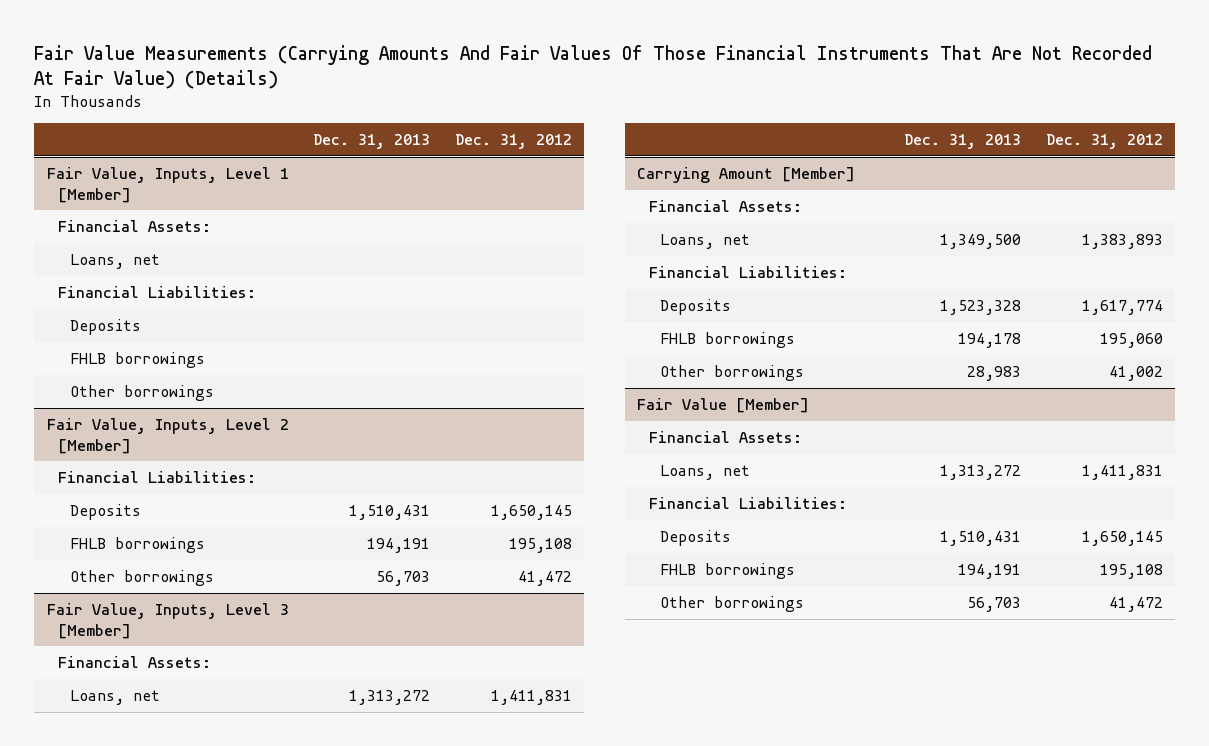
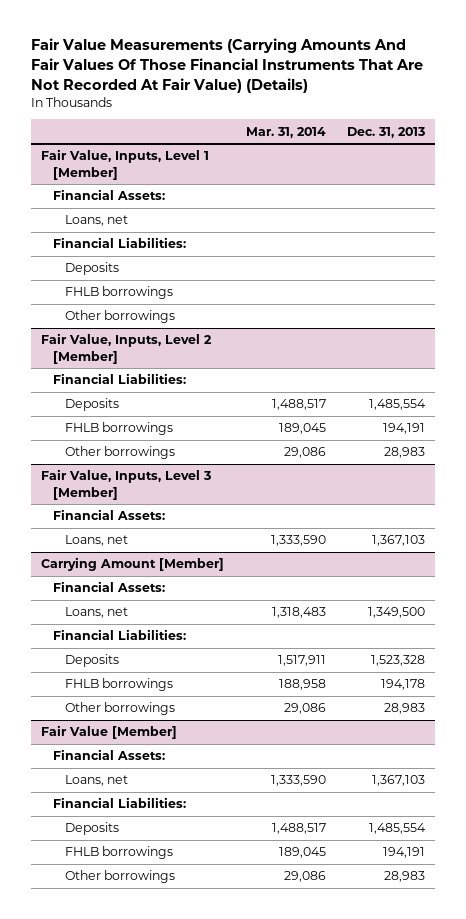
[455,133,573,149] Dec. 31, 2012 -> none
none -> [245,126,326,138] Mar. 31, 2014
[349,504,431,520] 1,510,431 -> [368,399,426,411] 1,485,554
[376,570,431,586] 56,703 -> [383,447,425,459] 28,983
[349,689,431,705] 1,313,272 -> [371,535,425,547] 1,367,103
[939,464,1021,480] 1,313,272 -> [371,775,425,787] 1,367,103
[939,530,1021,546] 1,510,431 -> [368,823,426,835] 1,485,554
[966,596,1021,612] 56,703 -> [383,871,425,883] 28,983

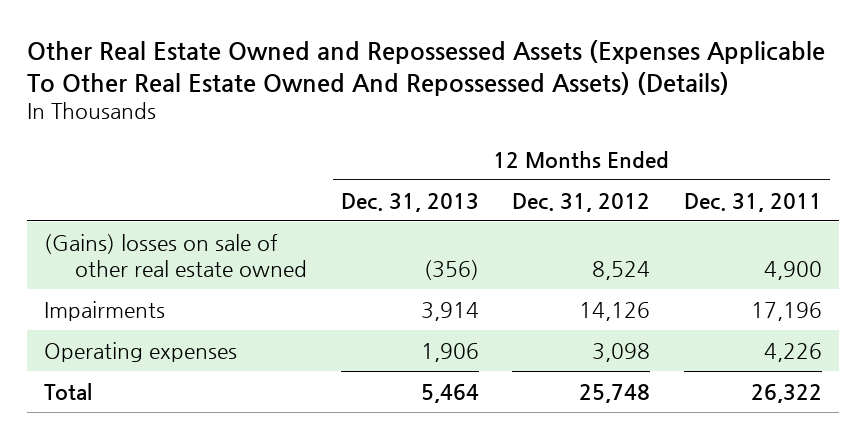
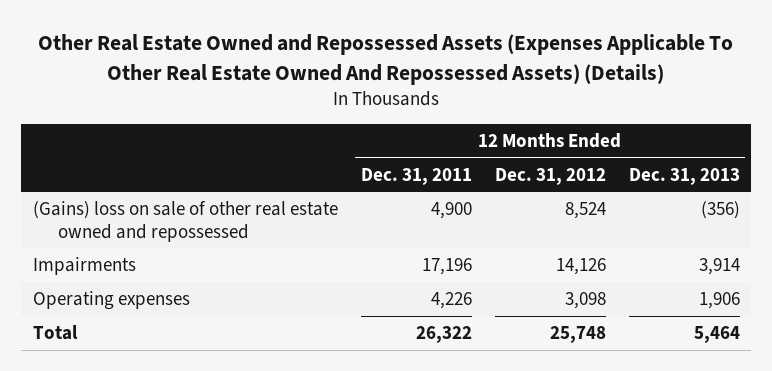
[43,233,308,277] (Gains) losses on sale of other real estate owned -> [32,200,338,242] (Gains) loss on sale of other real estate owned and repossessed

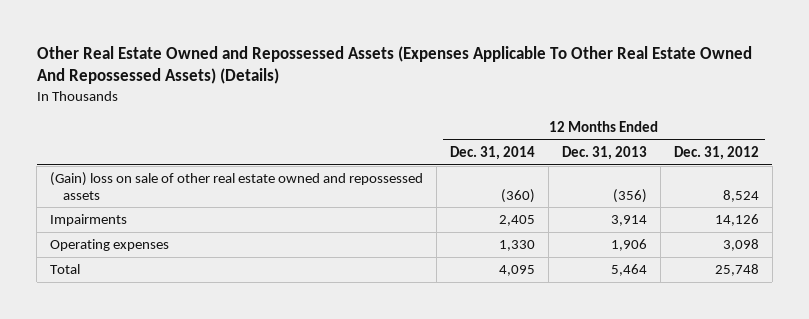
[360,167,472,185] Dec. 31, 2011 -> none
none -> [449,145,535,160] Dec. 31, 2014
[32,200,338,242] (Gains) loss on sale of other real estate owned and repossessed -> [50,172,424,200] (Gain) loss on sale of other real estate owned and repossessed assets

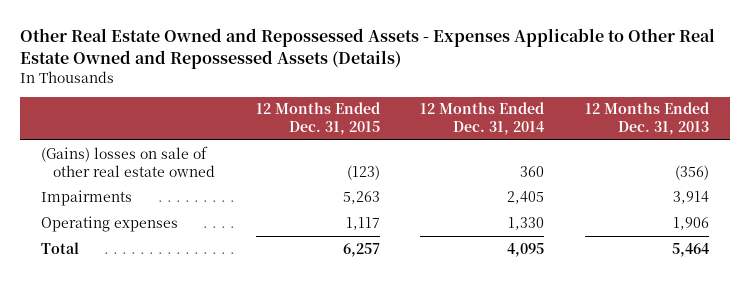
[36,45,752,85] Other Real Estate Owned and Repossessed Assets (Expenses Applicable To Other Real Estate Owned And Repossessed Assets) (Details) -> [20,28,716,69] Other Real Estate Owned and Repossessed Assets - Expenses Applicable to Other Real Estate Owned and Repossessed Assets (Details)
[673,145,759,160] Dec. 31, 2012 -> none
none -> [255,102,380,136] 12 Months Ended Dec. 31, 2015
[50,172,424,200] (Gain) loss on sale of other real estate owned and repossessed assets -> [40,145,215,177] (Gains) losses on sale of other real estate owned
[500,188,535,203] (360) -> [520,165,545,177] 360

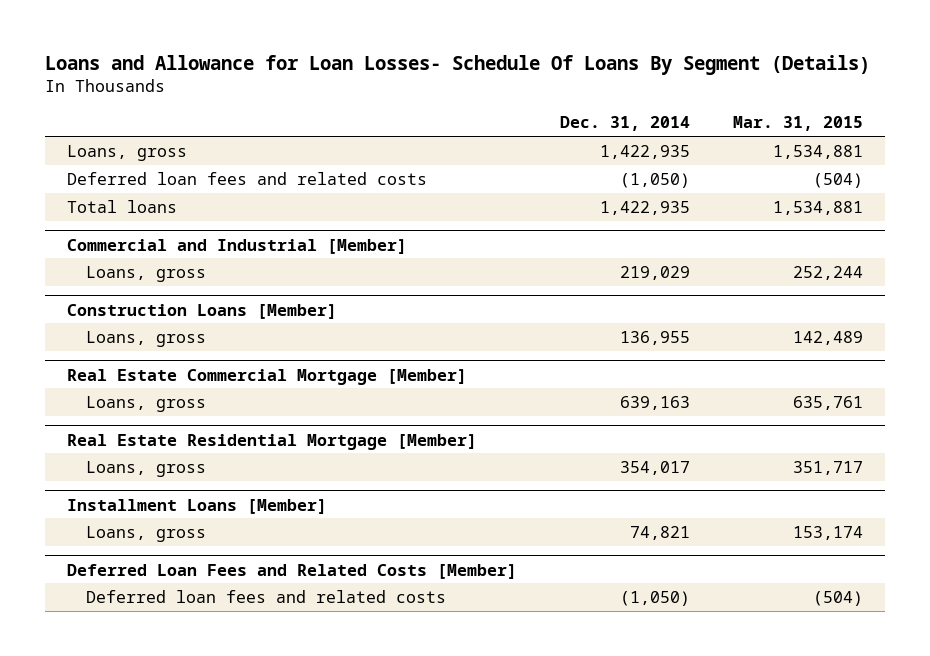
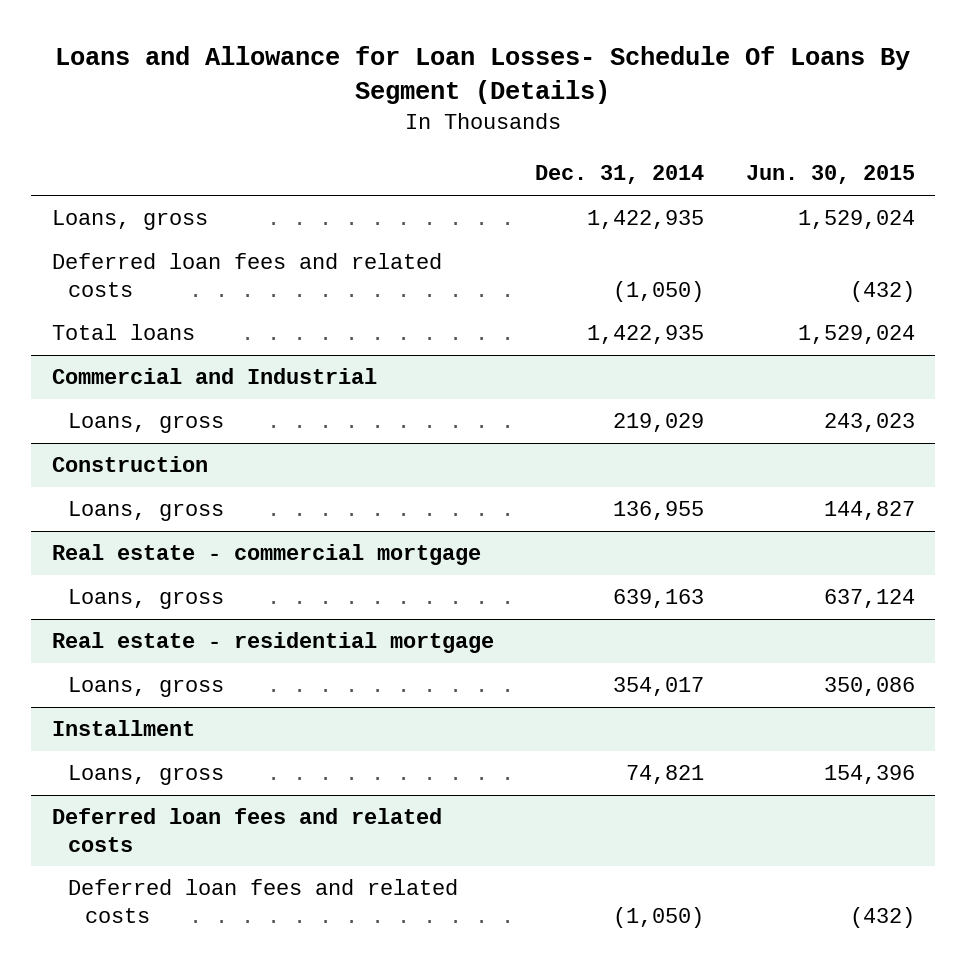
[733,116,864,132] Mar. 31, 2015 -> none
none -> [745,165,915,185] Jun. 30, 2015
[66,238,407,254] Commercial and Industrial [Member] -> [51,368,377,385] Commercial and Industrial
[66,303,337,319] Construction Loans [Member] -> [51,456,208,473] Construction
[66,368,467,385] Real Estate Commercial Mortgage [Member] -> [51,544,481,566] Real estate - commercial mortgage
[66,433,477,450] Real Estate Residential Mortgage [Member] -> [51,632,494,654] Real estate - residential mortgage
[66,498,327,514] Installment Loans [Member] -> [51,720,195,737] Installment
[66,563,517,579] Deferred Loan Fees and Related Costs [Member] -> [51,808,442,852] Deferred loan fees and related costs

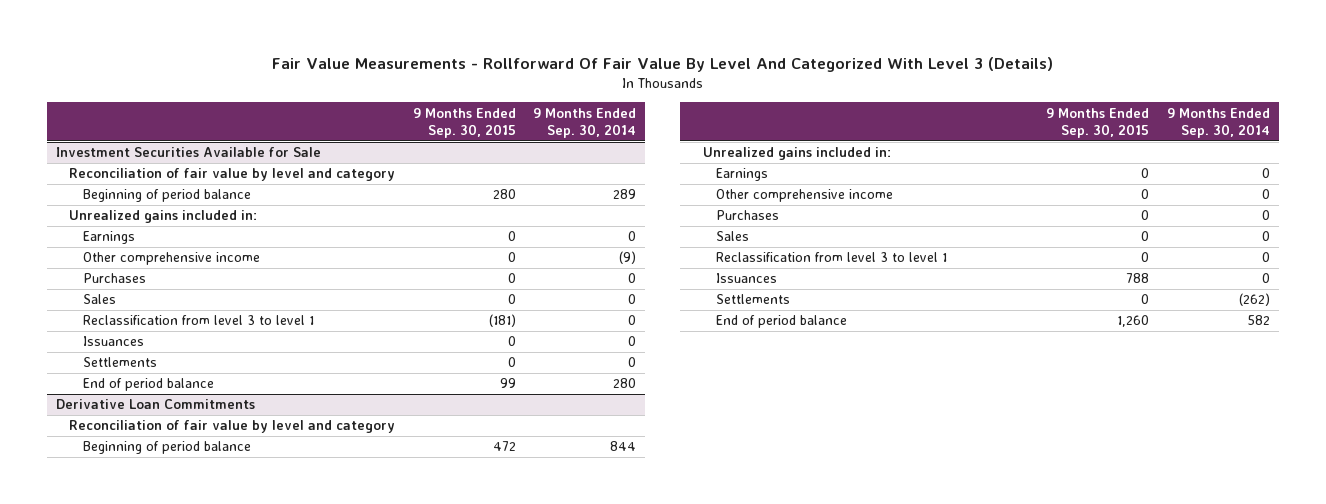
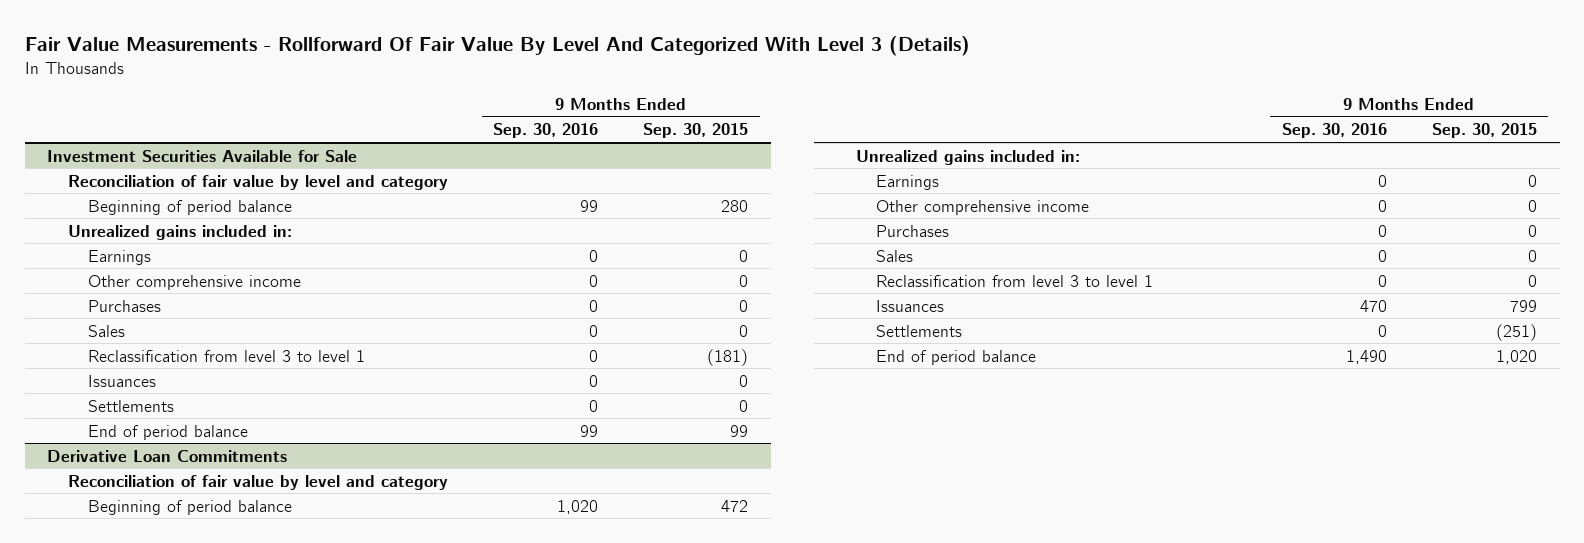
[533,107,637,138] 9 Months Ended Sep. 30, 2014 -> none
none -> [492,123,598,139] Sep. 30, 2016
[1126,273,1150,284] 788 -> [1509,299,1537,312] 799
[1141,294,1150,305] 0 -> [1495,323,1537,341] (251)
[1117,315,1150,328] 1,260 -> [1495,349,1537,364] 1,020

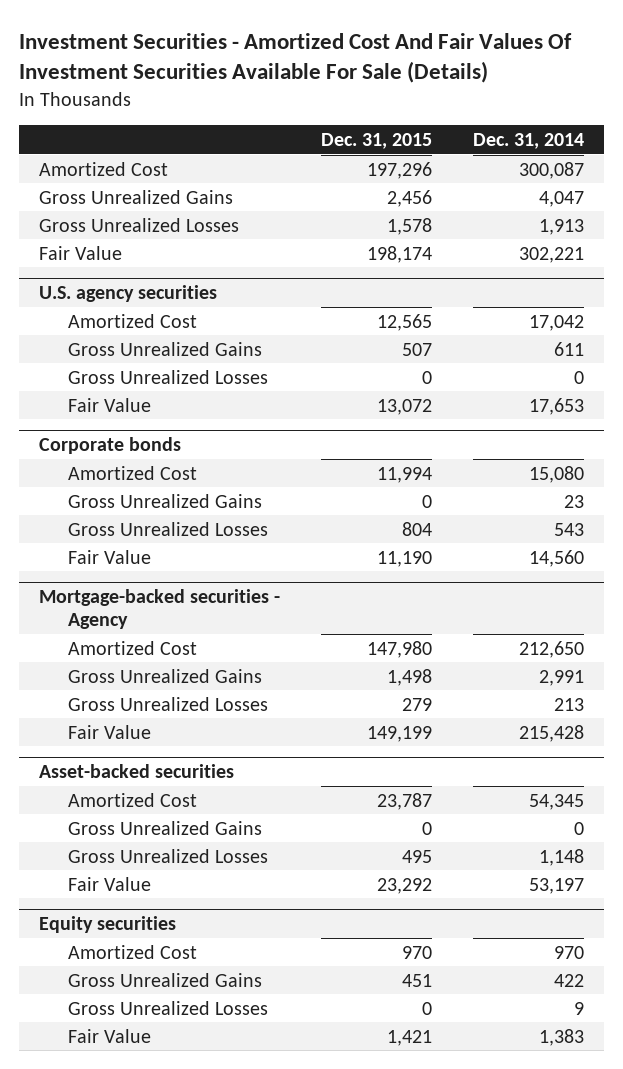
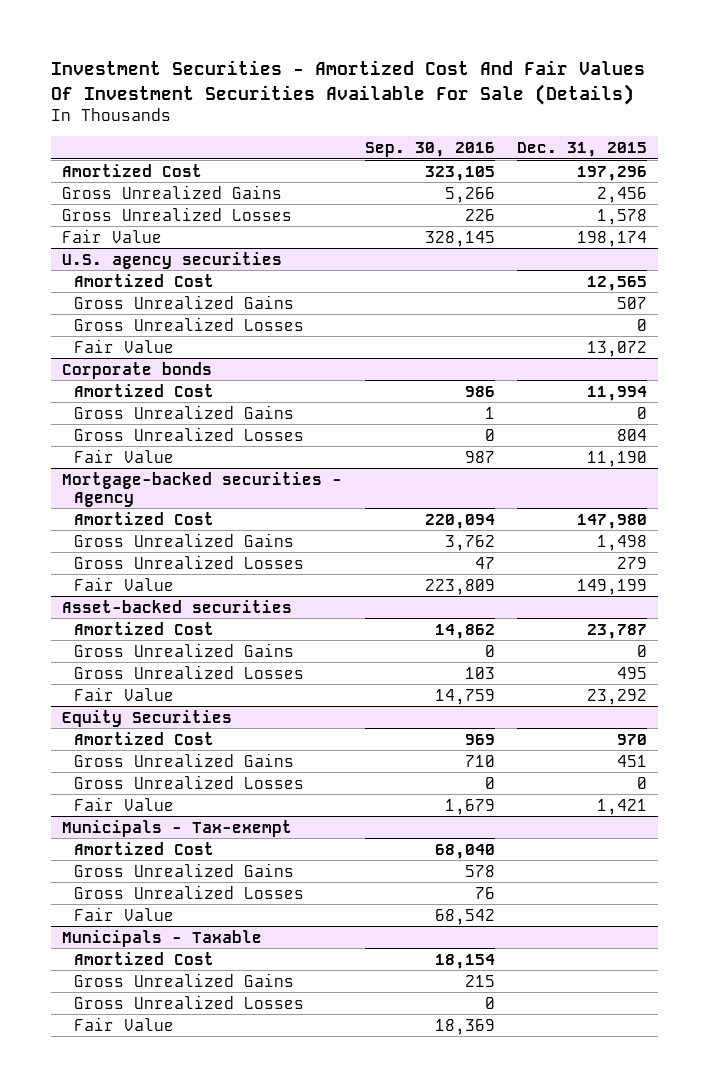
[472,132,584,149] Dec. 31, 2014 -> none
none -> [364,141,495,157] Sep. 30, 2016
[39,915,177,933] Equity securities -> [62,709,233,727] Equity Securities
none -> [62,819,293,837] Municipals - Tax-exempt
none -> [74,841,215,855] Amortized Cost
none -> [74,862,295,877] Gross Unrealized Gains
none -> [74,884,305,899] Gross Unrealized Losses
none -> [74,906,175,921] Fair Value
none -> [62,929,263,947] Municipals - Taxable
none -> [74,951,215,965] Amortized Cost
none -> [74,972,295,987] Gross Unrealized Gains
none -> [74,994,305,1009] Gross Unrealized Losses
none -> [74,1016,175,1031] Fair Value

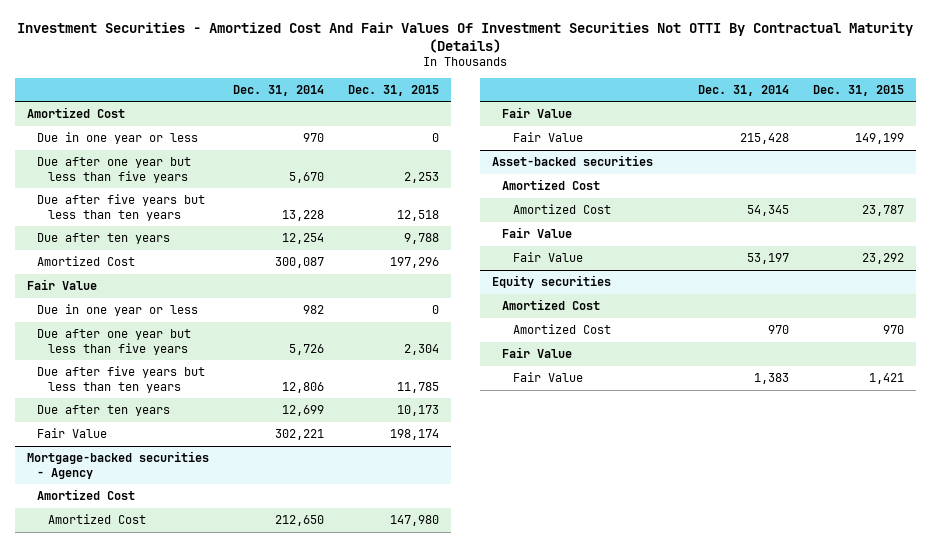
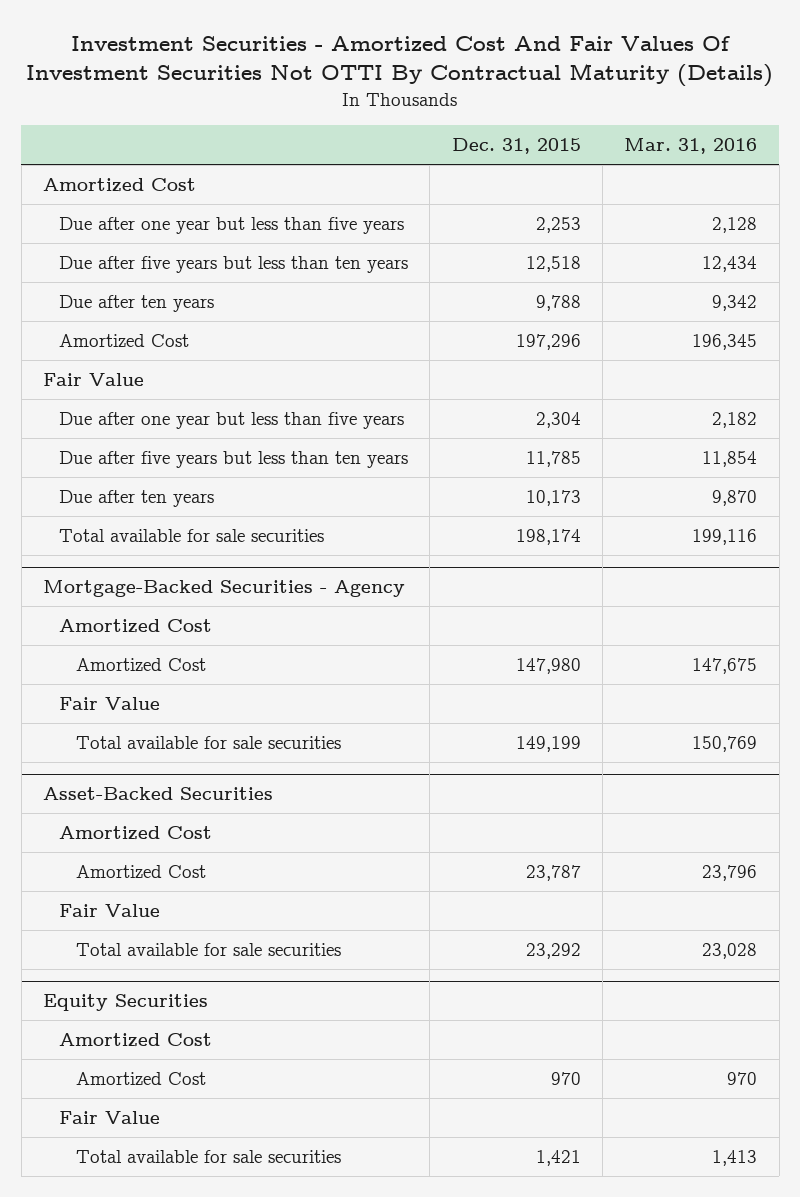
[232,84,324,96] Dec. 31, 2014 -> none
none -> [624,138,758,155] Mar. 31, 2016
[37,131,199,144] Due in one year or less -> none
[37,303,199,316] Due in one year or less -> none
[37,427,108,438] Fair Value -> [59,528,325,542] Total available for sale securities
[26,450,209,479] Mortgage-backed securities - Agency -> [42,580,405,598] Mortgage-Backed Securities - Agency
[512,131,583,142] Fair Value -> [75,735,341,749] Total available for sale securities
[491,154,653,166] Asset-backed securities -> [42,787,273,801] Asset-Backed Securities
[512,251,583,262] Fair Value -> [75,942,341,956] Total available for sale securities
[491,274,611,288] Equity securities -> [42,994,208,1012] Equity Securities
[512,371,583,382] Fair Value -> [75,1149,341,1163] Total available for sale securities

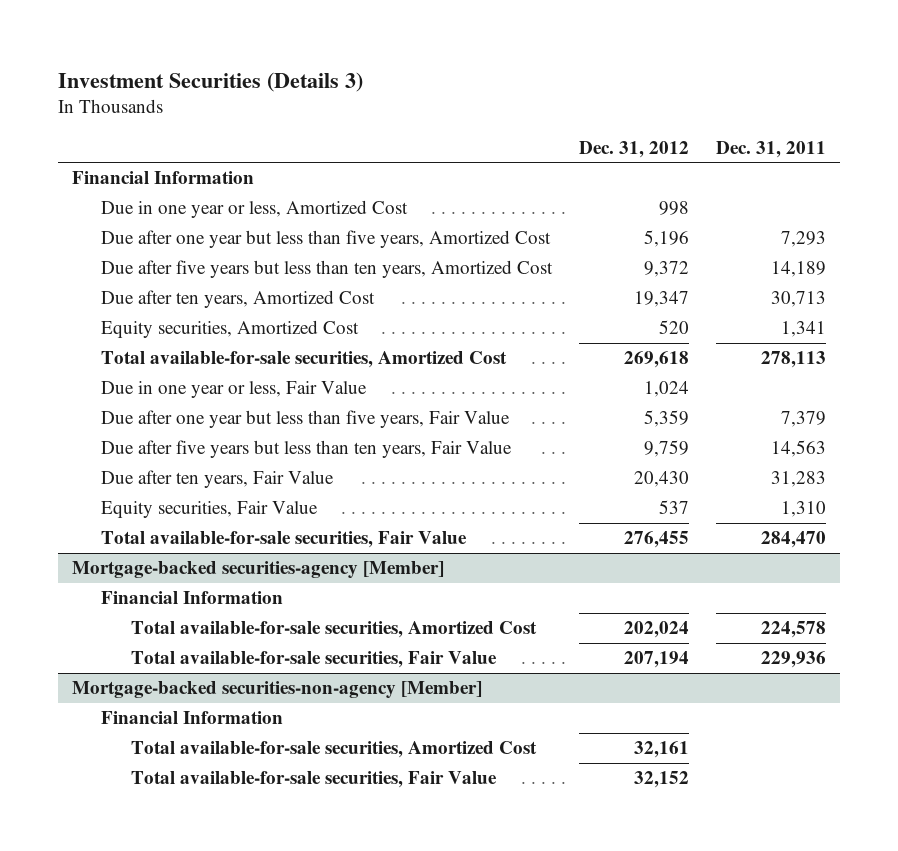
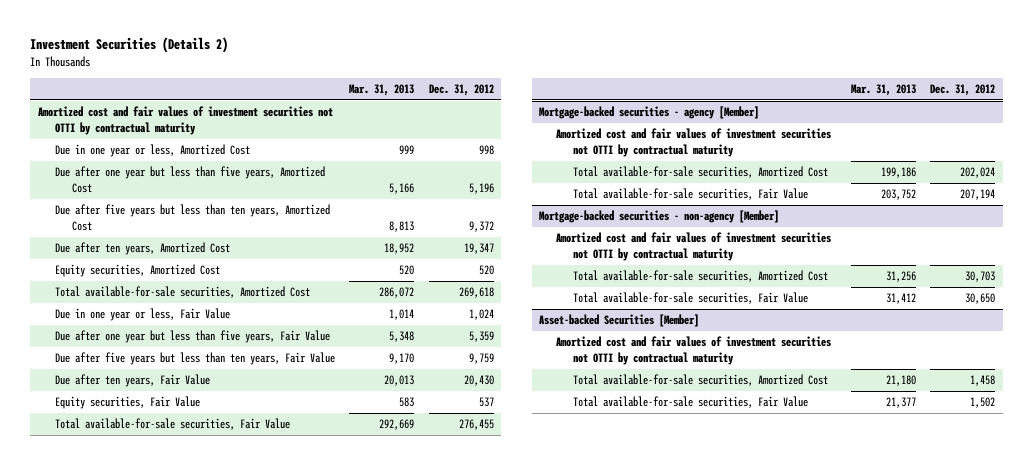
[58,71,364,92] Investment Securities (Details 3) -> [30,37,229,54] Investment Securities (Details 2)
[716,140,827,158] Dec. 31, 2011 -> none
none -> [349,83,415,96] Mar. 31, 2013
[71,171,254,185] Financial Information -> [37,106,333,135] Amortized cost and fair values of investment securities not OTTI by contractual maturity
[71,561,444,579] Mortgage-backed securities-agency [Member] -> [538,106,759,120] Mortgage-backed securities - agency [Member]
[101,591,284,605] Financial Information -> [556,128,832,157] Amortized cost and fair values of investment securities not OTTI by contractual maturity
[71,681,482,699] Mortgage-backed securities-non-agency [Member] -> [538,210,779,224] Mortgage-backed securities - non-agency [Member]
[101,711,284,725] Financial Information -> [556,232,832,261] Amortized cost and fair values of investment securities not OTTI by contractual maturity
[634,741,690,759] 32,161 -> [965,271,996,283] 30,703
[634,771,690,789] 32,152 -> [965,293,996,305] 30,650
none -> [538,314,699,328] Asset-backed Securities [Member]
none -> [556,336,832,365] Amortized cost and fair values of investment securities not OTTI by contractual maturity
none -> [573,374,829,387] Total available-for-sale securities, Amortized Cost
none -> [573,396,809,409] Total available-for-sale securities, Fair Value

